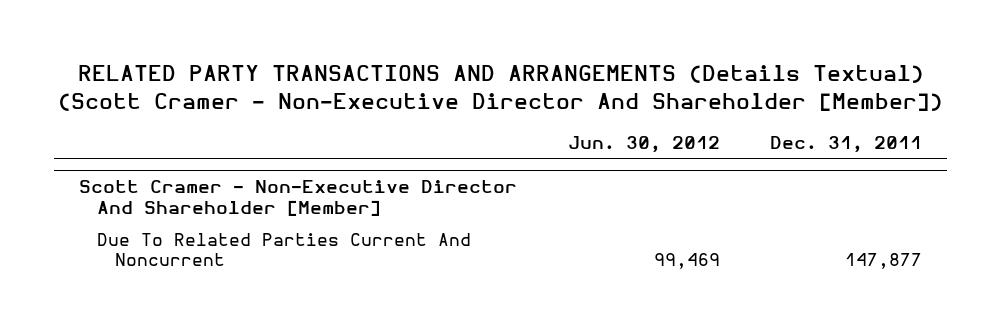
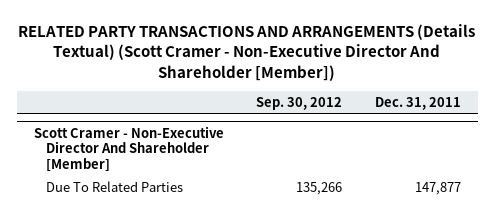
[567,136,720,154] Jun. 30, 2012 -> none
none -> [256,96,343,110] Sep. 30, 2012
[96,232,471,267] Due To Related Parties Current And Noncurrent -> [46,181,184,193] Due To Related Parties

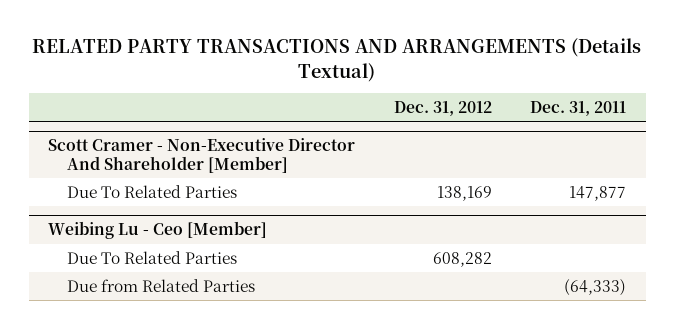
[18,24,476,81] RELATED PARTY TRANSACTIONS AND ARRANGEMENTS (Details Textual) (Scott Cramer - Non-Executive Director And Shareholder [Member]) -> [32,38,642,82] RELATED PARTY TRANSACTIONS AND ARRANGEMENTS (Details Textual)
[256,96,343,110] Sep. 30, 2012 -> none
none -> [393,101,492,117] Dec. 31, 2012
none -> [48,221,268,240] Weibing Lu - Ceo [Member]
none -> [66,250,237,264] Due To Related Parties
none -> [66,278,255,292] Due from Related Parties

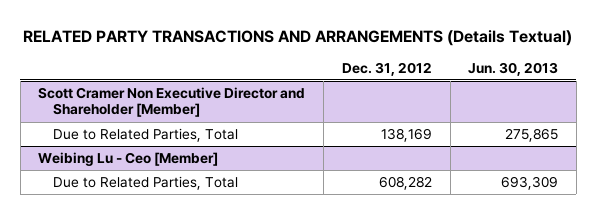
[530,101,627,117] Dec. 31, 2011 -> none
none -> [468,61,559,76] Jun. 30, 2013
[48,138,356,174] Scott Cramer - Non-Executive Director And Shareholder [Member] -> [38,86,306,118] Scott Cramer Non Executive Director and Shareholder [Member]
[66,184,237,198] Due To Related Parties -> [52,127,238,142] Due to Related Parties, Total
[66,278,255,292] Due from Related Parties -> none
[66,250,237,264] Due To Related Parties -> [52,175,238,190] Due to Related Parties, Total

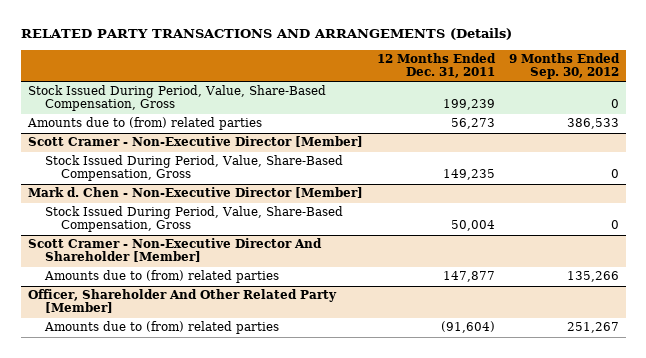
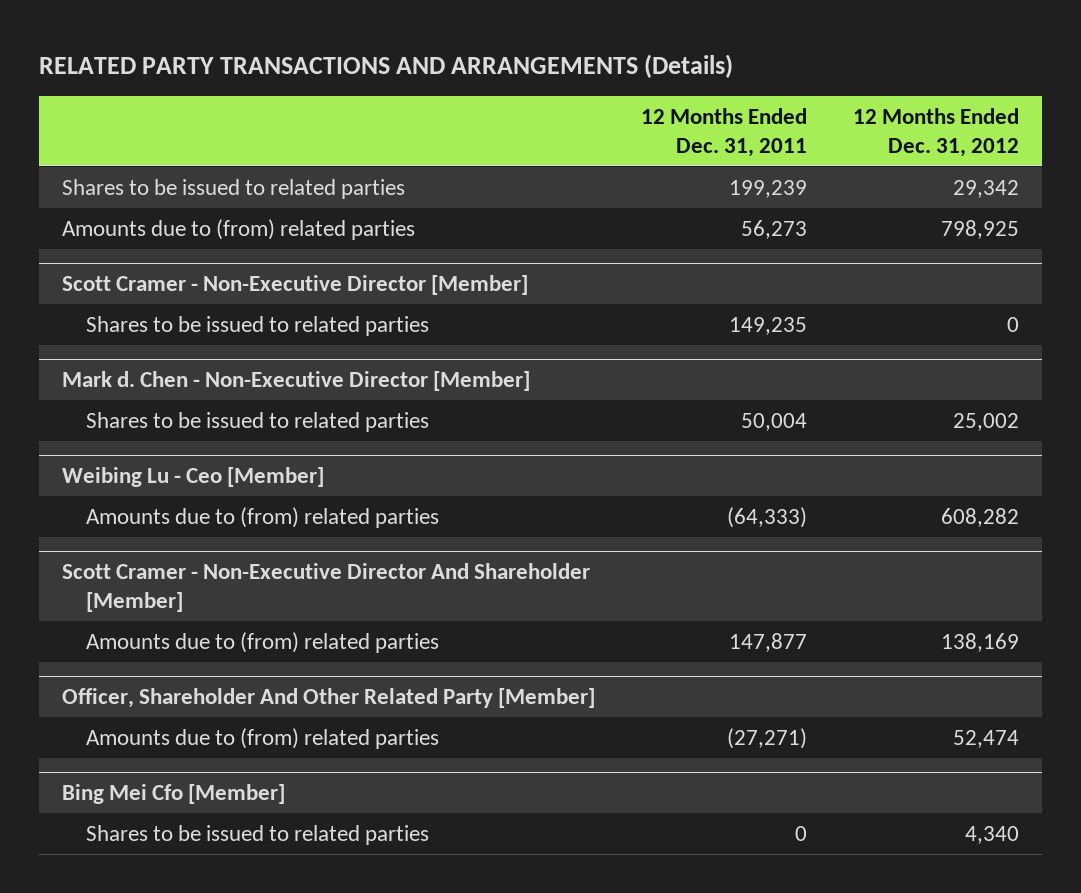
[508,53,620,80] 9 Months Ended Sep. 30, 2012 -> none
none -> [853,107,1020,157] 12 Months Ended Dec. 31, 2012
[27,85,326,112] Stock Issued During Period, Value, Share-Based Compensation, Gross -> [61,178,405,199] Shares to be issued to related parties
[44,155,343,182] Stock Issued During Period, Value, Share-Based Compensation, Gross -> [86,315,430,336] Shares to be issued to related parties
[44,206,343,233] Stock Issued During Period, Value, Share-Based Compensation, Gross -> none
none -> [86,411,430,432] Shares to be issued to related parties
none -> [61,467,324,488] Weibing Lu - Ceo [Member]
none -> [86,506,440,528] Amounts due to (from) related parties
[440,321,495,334] (91,604) -> [726,727,807,749] (27,271)
none -> [61,784,285,805] Bing Mei Cfo [Member]
none -> [86,824,430,845] Shares to be issued to related parties

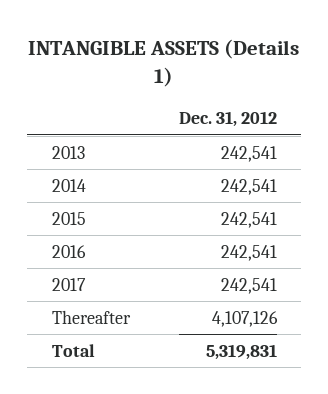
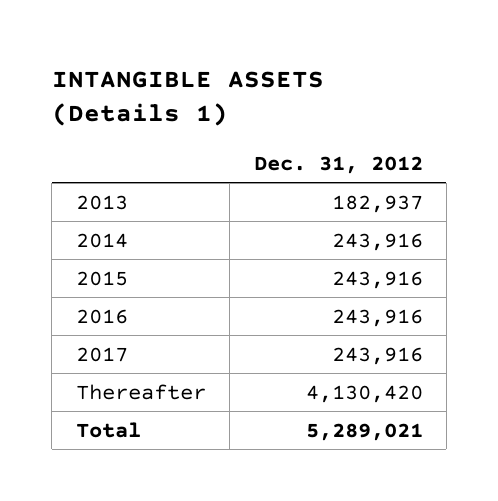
[220,145,277,162] 242,541 -> [331,194,423,213] 182,937
[220,178,277,195] 242,541 -> [331,232,423,251] 243,916
[220,211,277,228] 242,541 -> [331,270,423,289] 243,916
[220,244,277,261] 242,541 -> [331,308,423,327] 243,916
[220,277,277,294] 242,541 -> [331,346,423,365] 243,916
[211,310,278,327] 4,107,126 -> [305,384,423,403] 4,130,420
[205,343,277,360] 5,319,831 -> [305,422,423,441] 5,289,021

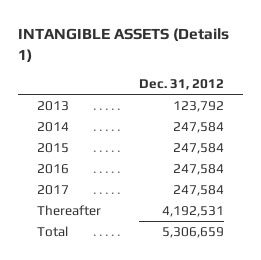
[331,194,423,213] 182,937 -> [173,100,225,112] 123,792
[331,232,423,251] 243,916 -> [173,121,225,133] 247,584
[331,270,423,289] 243,916 -> [173,142,225,154] 247,584
[331,308,423,327] 243,916 -> [173,163,225,175] 247,584
[331,346,423,365] 243,916 -> [173,184,225,196] 247,584
[305,384,423,403] 4,130,420 -> [162,205,225,217] 4,192,531
[305,422,423,441] 5,289,021 -> [162,226,225,238] 5,306,659

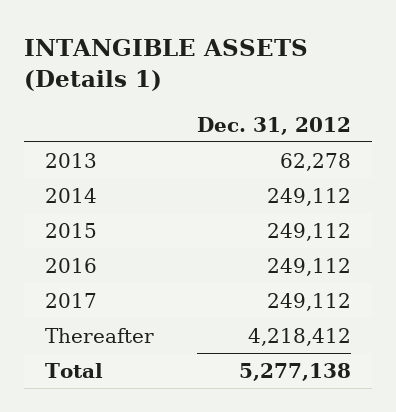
[173,100,225,112] 123,792 -> [279,152,351,171] 62,278
[173,121,225,133] 247,584 -> [266,187,351,206] 249,112
[173,142,225,154] 247,584 -> [266,222,351,241] 249,112
[173,163,225,175] 247,584 -> [266,257,351,276] 249,112
[173,184,225,196] 247,584 -> [266,292,351,311] 249,112
[162,205,225,217] 4,192,531 -> [247,327,351,346] 4,218,412
[162,226,225,238] 5,306,659 -> [238,362,351,381] 5,277,138

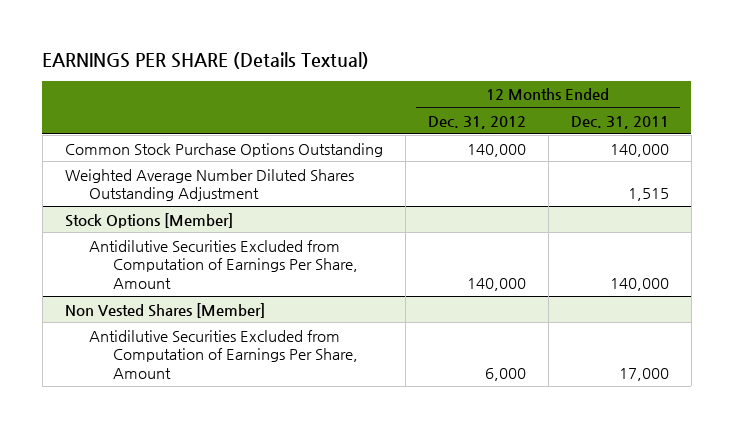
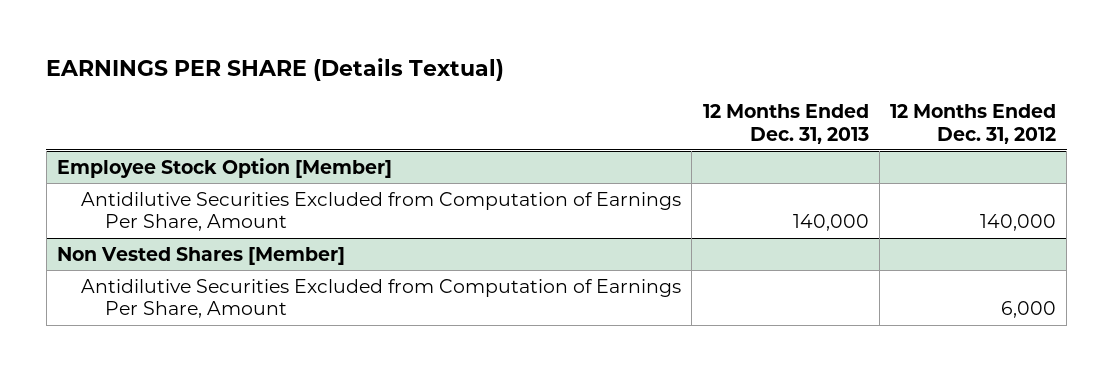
[570,115,669,129] Dec. 31, 2011 -> none
none -> [702,103,869,144] 12 Months Ended Dec. 31, 2013
[64,142,383,157] Common Stock Purchase Options Outstanding -> none
[64,168,354,202] Weighted Average Number Diluted Shares Outstanding Adjustment -> none
[64,212,233,228] Stock Options [Member] -> [56,157,392,178] Employee Stock Option [Member]

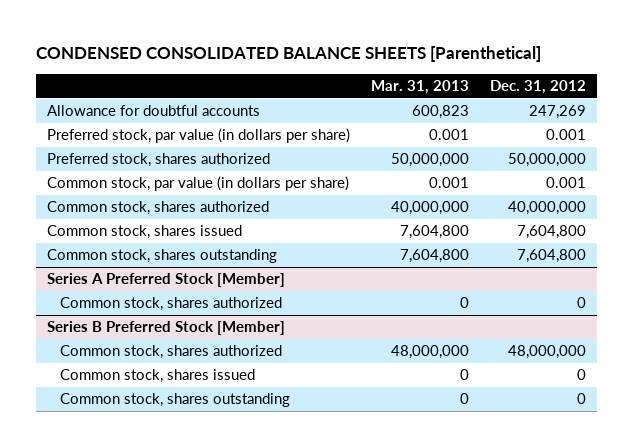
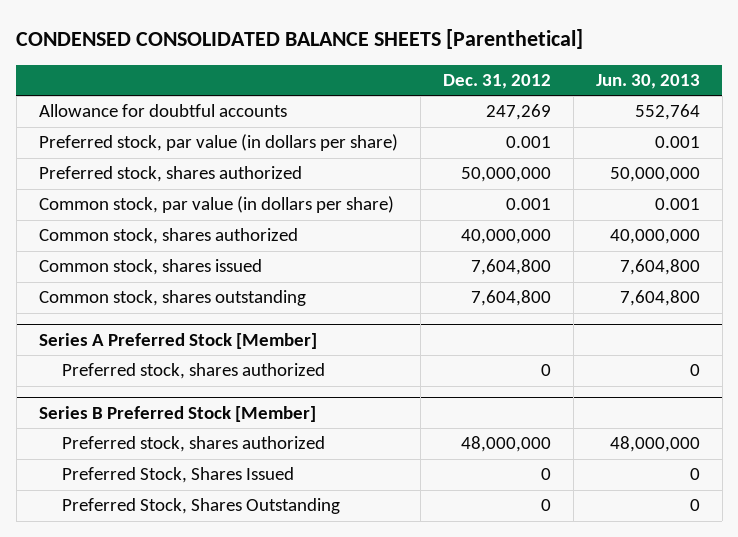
[370,80,469,95] Mar. 31, 2013 -> none
none -> [595,74,700,90] Jun. 30, 2013
[60,297,283,312] Common stock, shares authorized -> [61,363,325,380] Preferred stock, shares authorized
[60,345,283,360] Common stock, shares authorized -> [61,436,325,453] Preferred stock, shares authorized
[60,369,256,384] Common stock, shares issued -> [61,467,294,484] Preferred Stock, Shares Issued
[60,393,291,408] Common stock, shares outstanding -> [61,498,340,515] Preferred Stock, Shares Outstanding

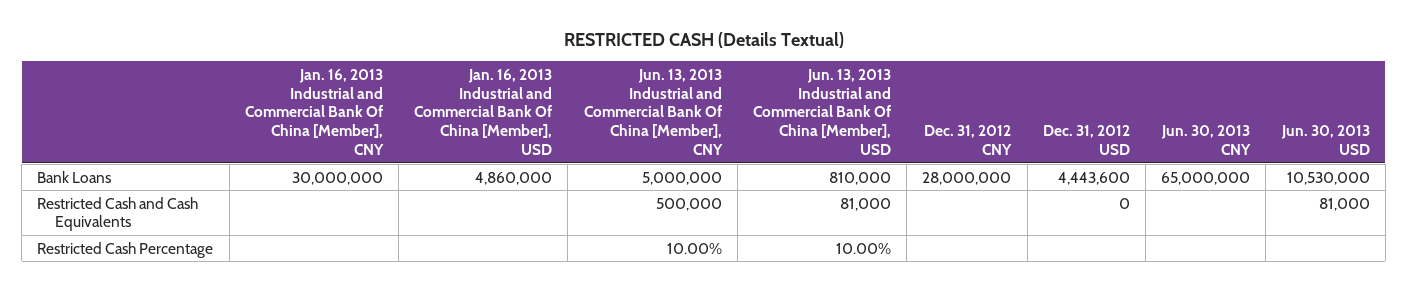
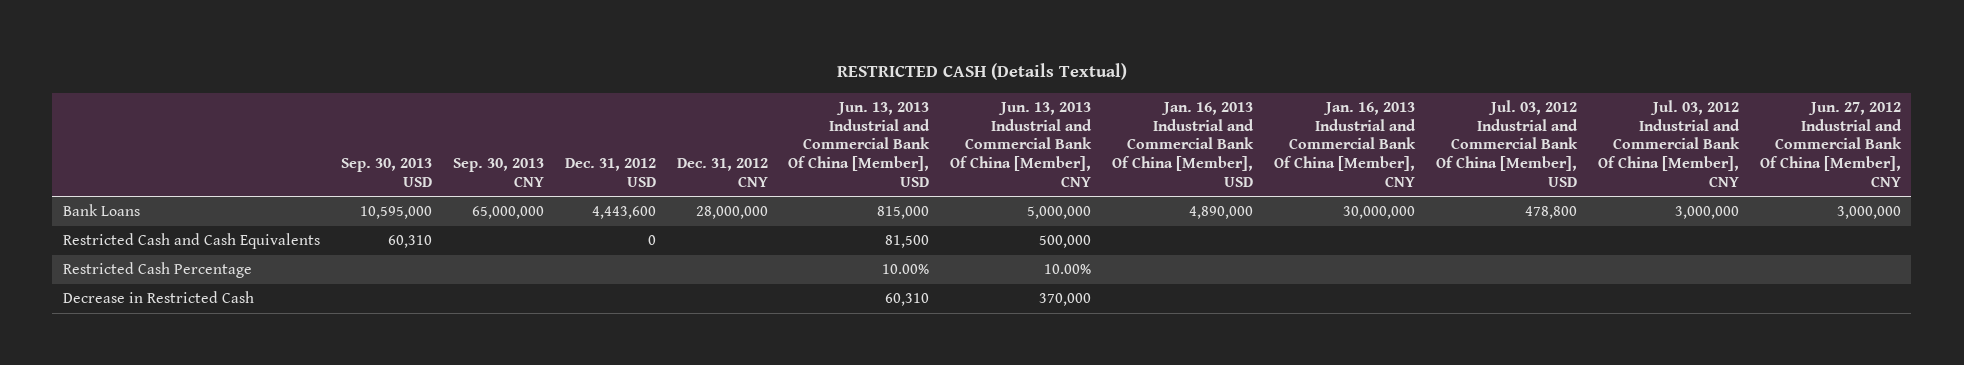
[1161,125,1252,155] Jun. 30, 2013 CNY -> none
[1280,125,1370,155] Jun. 30, 2013 USD -> none
none -> [340,158,432,187] Sep. 30, 2013 USD
none -> [452,158,544,187] Sep. 30, 2013 CNY
none -> [1436,99,1579,187] Jul. 03, 2012 Industrial and Commercial Bank Of China [Member], USD
none -> [1597,99,1740,187] Jul. 03, 2012 Industrial and Commercial Bank Of China [Member], CNY
none -> [1759,101,1902,187] Jun. 27, 2012 Industrial and Commercial Bank Of China [Member], CNY
[475,171,553,185] 4,860,000 -> [1189,206,1254,220] 4,890,000
[829,171,892,185] 810,000 -> [877,206,930,220] 815,000
[840,197,892,211] 81,000 -> [885,235,930,249] 81,500
none -> [62,291,254,304] Decrease in Restricted Cash

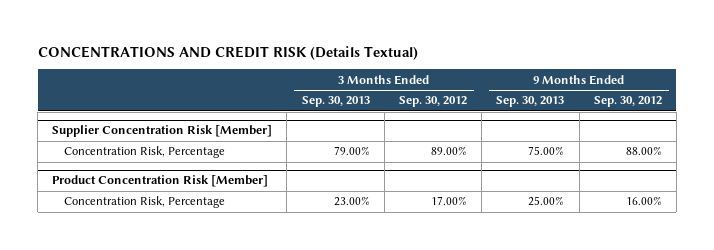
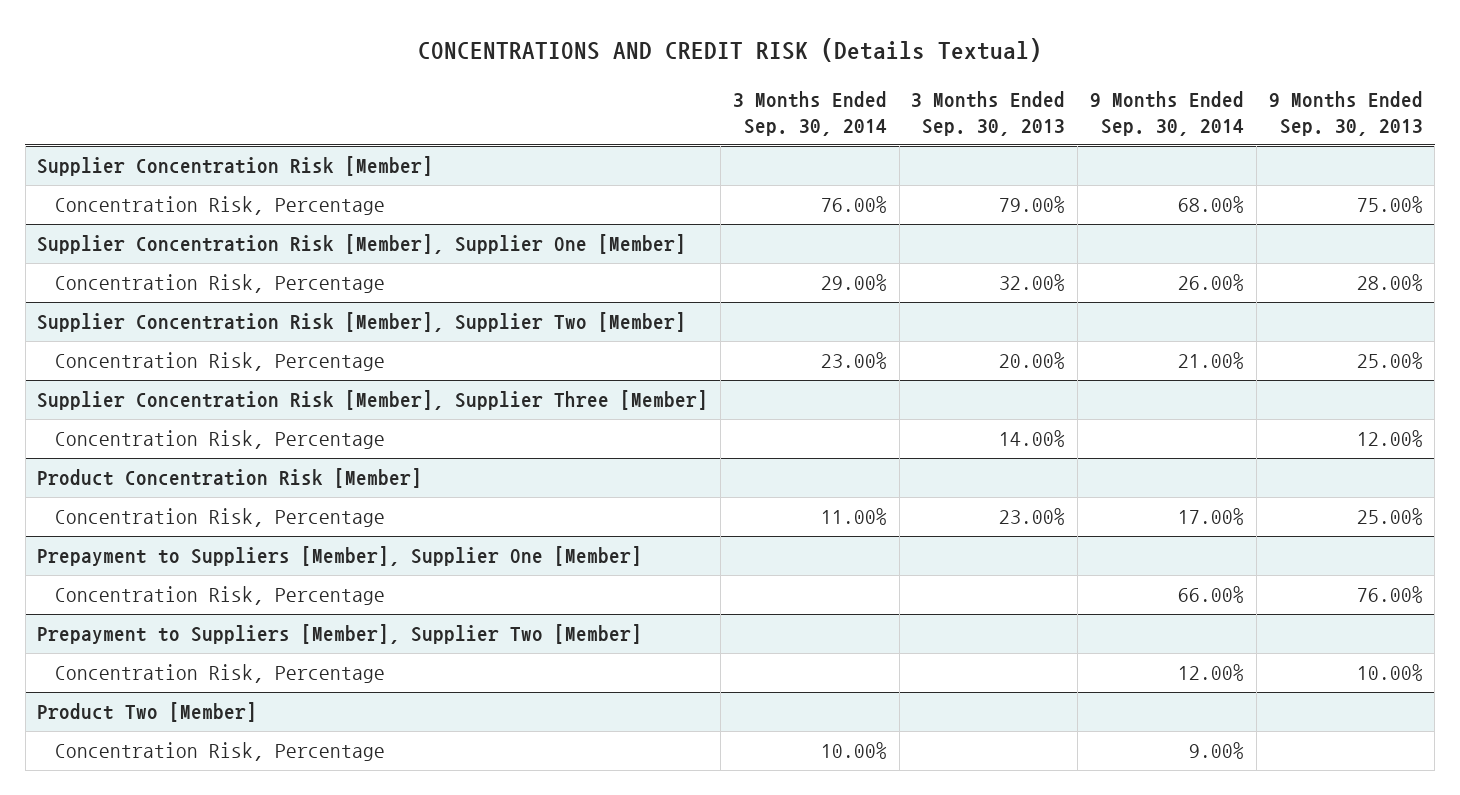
[398,96,467,108] Sep. 30, 2012 -> none
[593,96,662,108] Sep. 30, 2012 -> none
none -> [732,90,887,136] 3 Months Ended Sep. 30, 2014
none -> [1089,90,1244,136] 9 Months Ended Sep. 30, 2014
none -> [37,234,687,255] Supplier Concentration Risk [Member], Supplier One [Member]
none -> [54,274,385,294] Concentration Risk, Percentage
none -> [37,312,687,333] Supplier Concentration Risk [Member], Supplier Two [Member]
none -> [54,352,385,372] Concentration Risk, Percentage
none -> [37,390,709,411] Supplier Concentration Risk [Member], Supplier Three [Member]
none -> [54,430,385,450] Concentration Risk, Percentage
none -> [37,546,643,567] Prepayment to Suppliers [Member], Supplier One [Member]
none -> [54,586,385,606] Concentration Risk, Percentage
none -> [37,624,643,645] Prepayment to Suppliers [Member], Supplier Two [Member]
none -> [54,664,385,684] Concentration Risk, Percentage
none -> [37,702,258,723] Product Two [Member]
none -> [54,742,385,762] Concentration Risk, Percentage

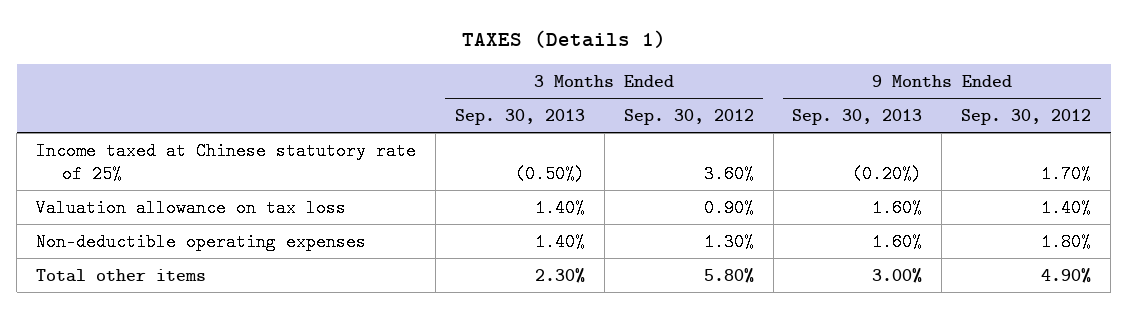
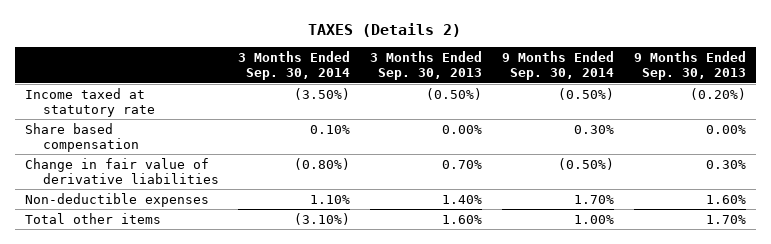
[461,29,666,48] TAXES (Details 1) -> [308,22,462,37] TAXES (Details 2)
[623,108,754,125] Sep. 30, 2012 -> none
[961,108,1092,125] Sep. 30, 2012 -> none
none -> [238,51,351,81] 3 Months Ended Sep. 30, 2014
none -> [502,51,615,81] 9 Months Ended Sep. 30, 2014
[36,198,347,217] Valuation allowance on tax loss -> none
[36,141,417,183] Income taxed at Chinese statutory rate of 25% -> [24,87,155,117] Income taxed at statutory rate
none -> [24,122,139,152] Share based compensation
none -> [24,157,219,184] Change in fair value of derivative liabilities
[36,232,367,251] Non-deductible operating expenses -> [24,192,209,207] Non-deductible expenses
[534,267,585,283] 2.30% -> [442,214,483,224] 1.60%
[872,267,923,283] 3.00% -> [706,214,747,224] 1.70%

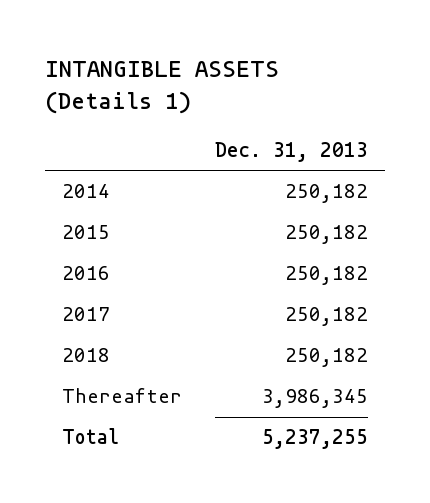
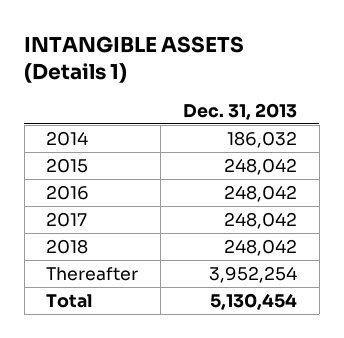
[285,184,369,204] 250,182 -> [227,130,298,148] 186,032
[285,225,369,245] 250,182 -> [224,157,298,175] 248,042
[285,266,369,286] 250,182 -> [224,184,298,202] 248,042
[285,307,369,327] 250,182 -> [224,211,298,229] 248,042
[285,348,369,368] 250,182 -> [224,238,298,256] 248,042
[262,389,369,409] 3,986,345 -> [209,265,298,283] 3,952,254
[262,429,369,450] 5,237,255 -> [210,292,298,310] 5,130,454

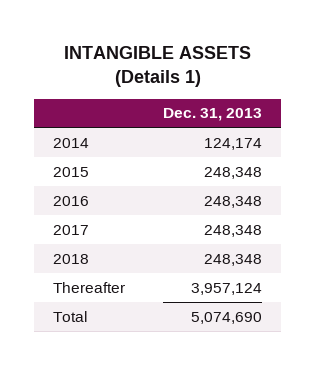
[227,130,298,148] 186,032 -> [204,137,263,150] 124,174
[224,157,298,175] 248,042 -> [204,166,263,179] 248,348
[224,184,298,202] 248,042 -> [204,195,263,208] 248,348
[224,211,298,229] 248,042 -> [204,224,263,237] 248,348
[224,238,298,256] 248,042 -> [204,253,263,266] 248,348
[209,265,298,283] 3,952,254 -> [191,282,263,295] 3,957,124
[210,292,298,310] 5,130,454 -> [191,311,263,324] 5,074,690

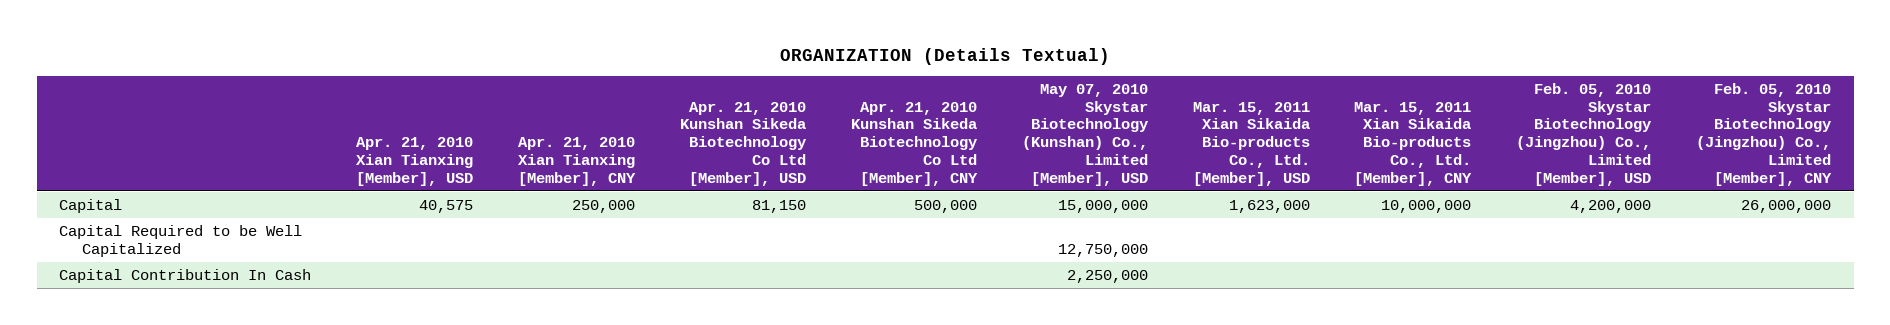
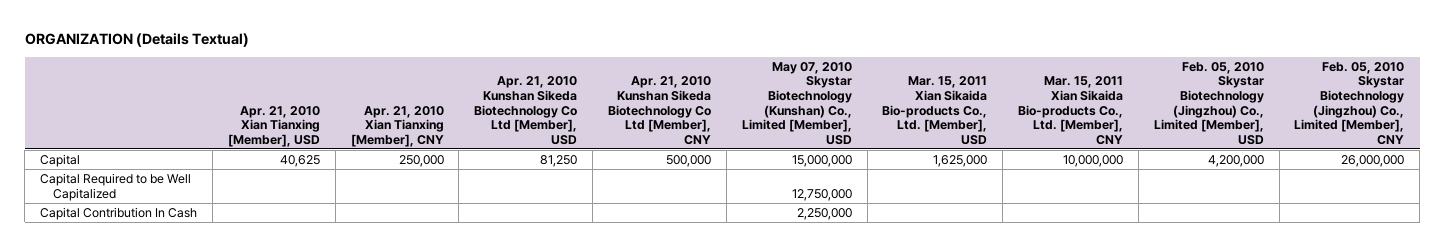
[419,199,474,213] 40,575 -> [279,155,320,168] 40,625
[751,199,806,213] 81,150 -> [540,155,578,168] 81,250
[1228,199,1310,213] 1,623,000 -> [933,155,988,168] 1,625,000

